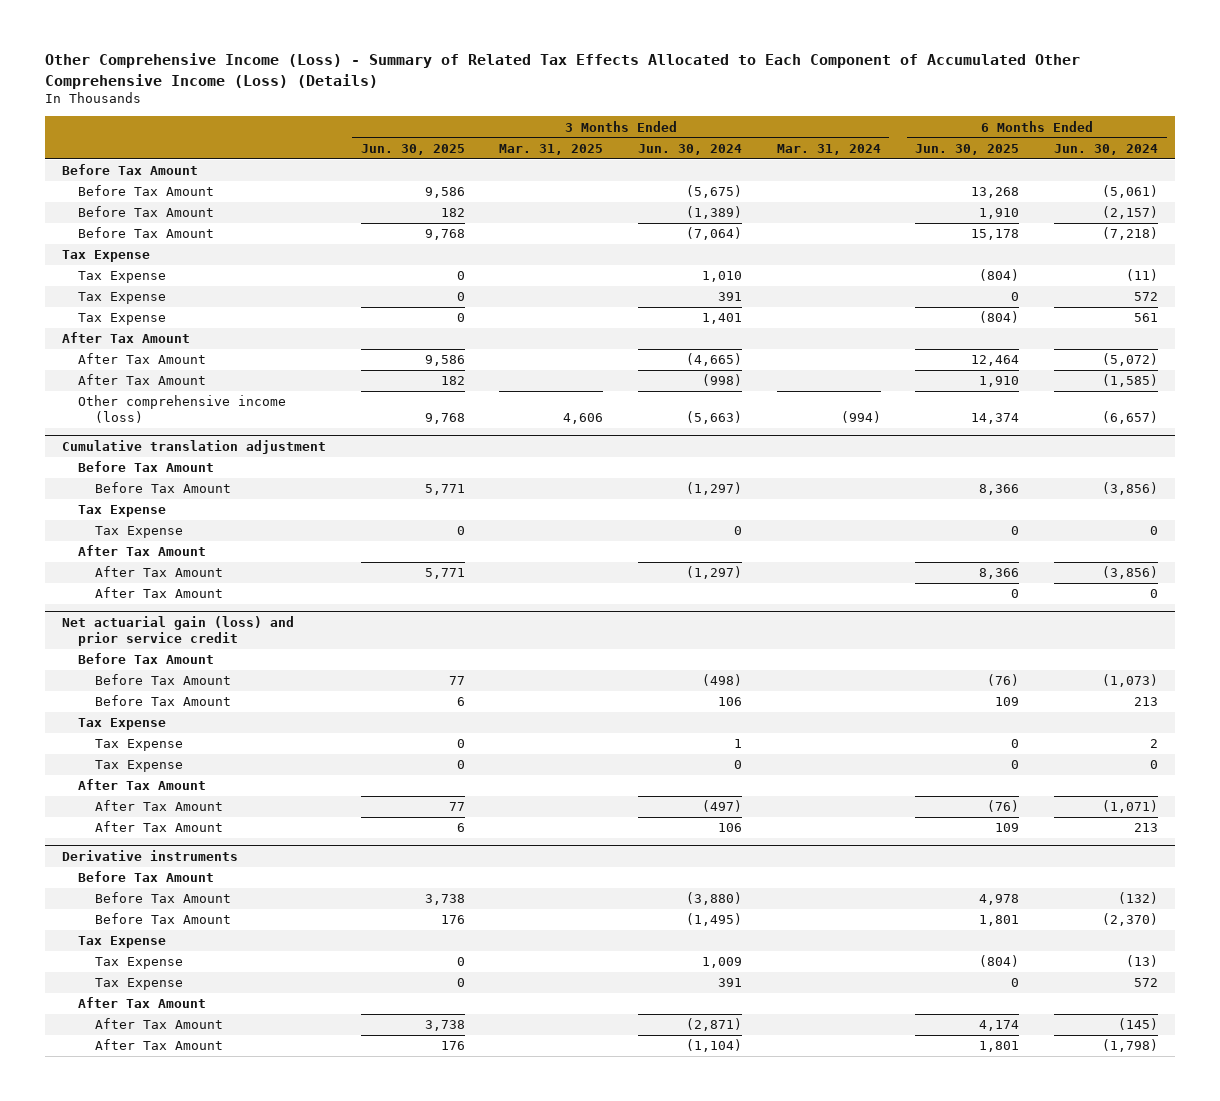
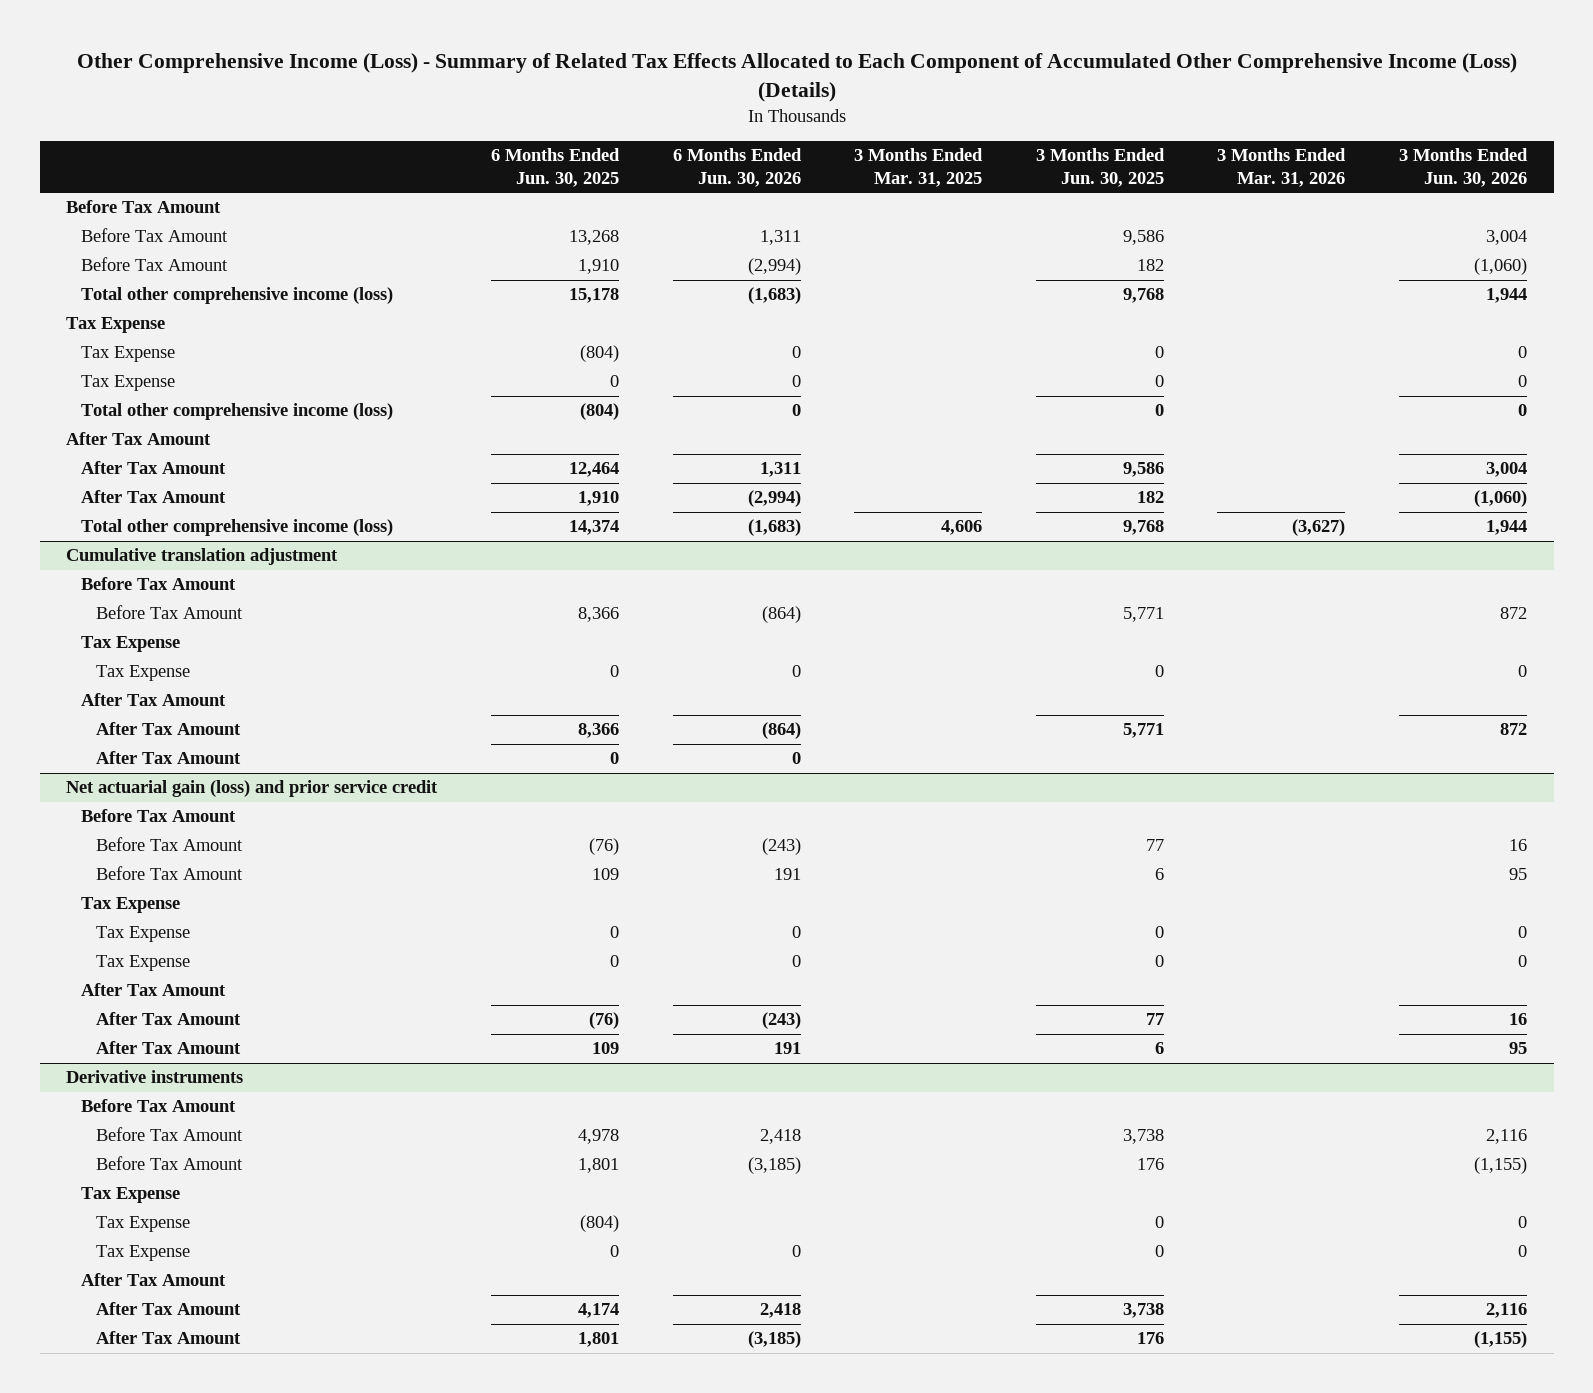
[637,144,742,156] Jun. 30, 2024 -> none
[776,144,881,156] Mar. 31, 2024 -> none
[1053,144,1158,156] Jun. 30, 2024 -> none
none -> [672,147,802,187] 6 Months Ended Jun. 30, 2026
none -> [1217,147,1347,187] 3 Months Ended Mar. 31, 2026
none -> [1398,147,1528,187] 3 Months Ended Jun. 30, 2026
[78,227,215,239] Before Tax Amount -> [81,287,394,305] Total other comprehensive income (loss)
[78,313,167,326] Tax Expense -> [81,403,394,421] Total other comprehensive income (loss)
[78,395,287,424] Other comprehensive income (loss) -> [81,519,394,537] Total other comprehensive income (loss)

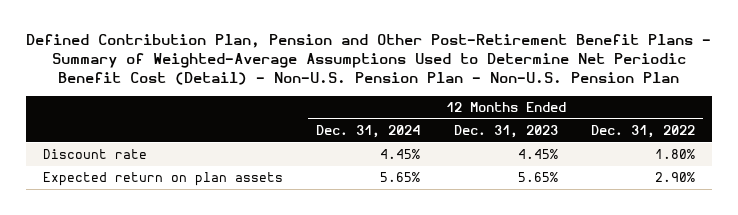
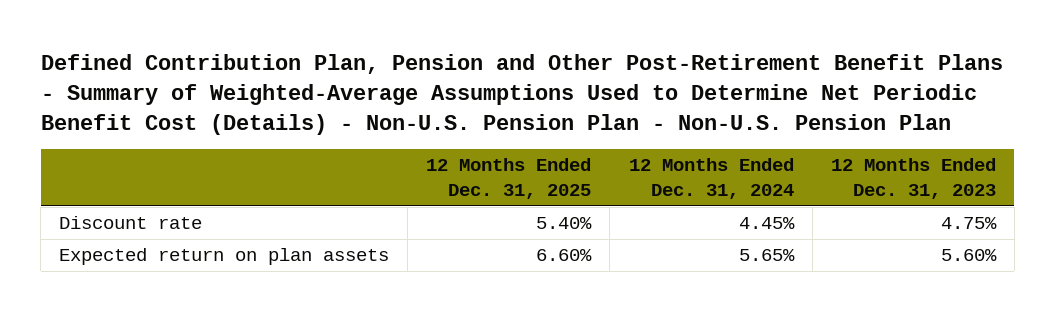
[25,34,711,86] Defined Contribution Plan, Pension and Other Post-Retirement Benefit Plans - Summary of Weighted-Average Assumptions Used to Determine Net Periodic Benefit Cost (Detail) - Non-U.S. Pension Plan - Non-U.S. Pension Plan -> [40,54,1003,135] Defined Contribution Plan, Pension and Other Post-Retirement Benefit Plans - Summary of Weighted-Average Assumptions Used to Determine Net Periodic Benefit Cost (Details) - Non-U.S. Pension Plan - Non-U.S. Pension Plan
[591,124,696,138] Dec. 31, 2022 -> none
none -> [426,158,592,199] 12 Months Ended Dec. 31, 2025
[517,149,558,160] 4.45% -> [940,217,997,230] 4.75%
[517,172,558,183] 5.65% -> [940,249,997,262] 5.60%

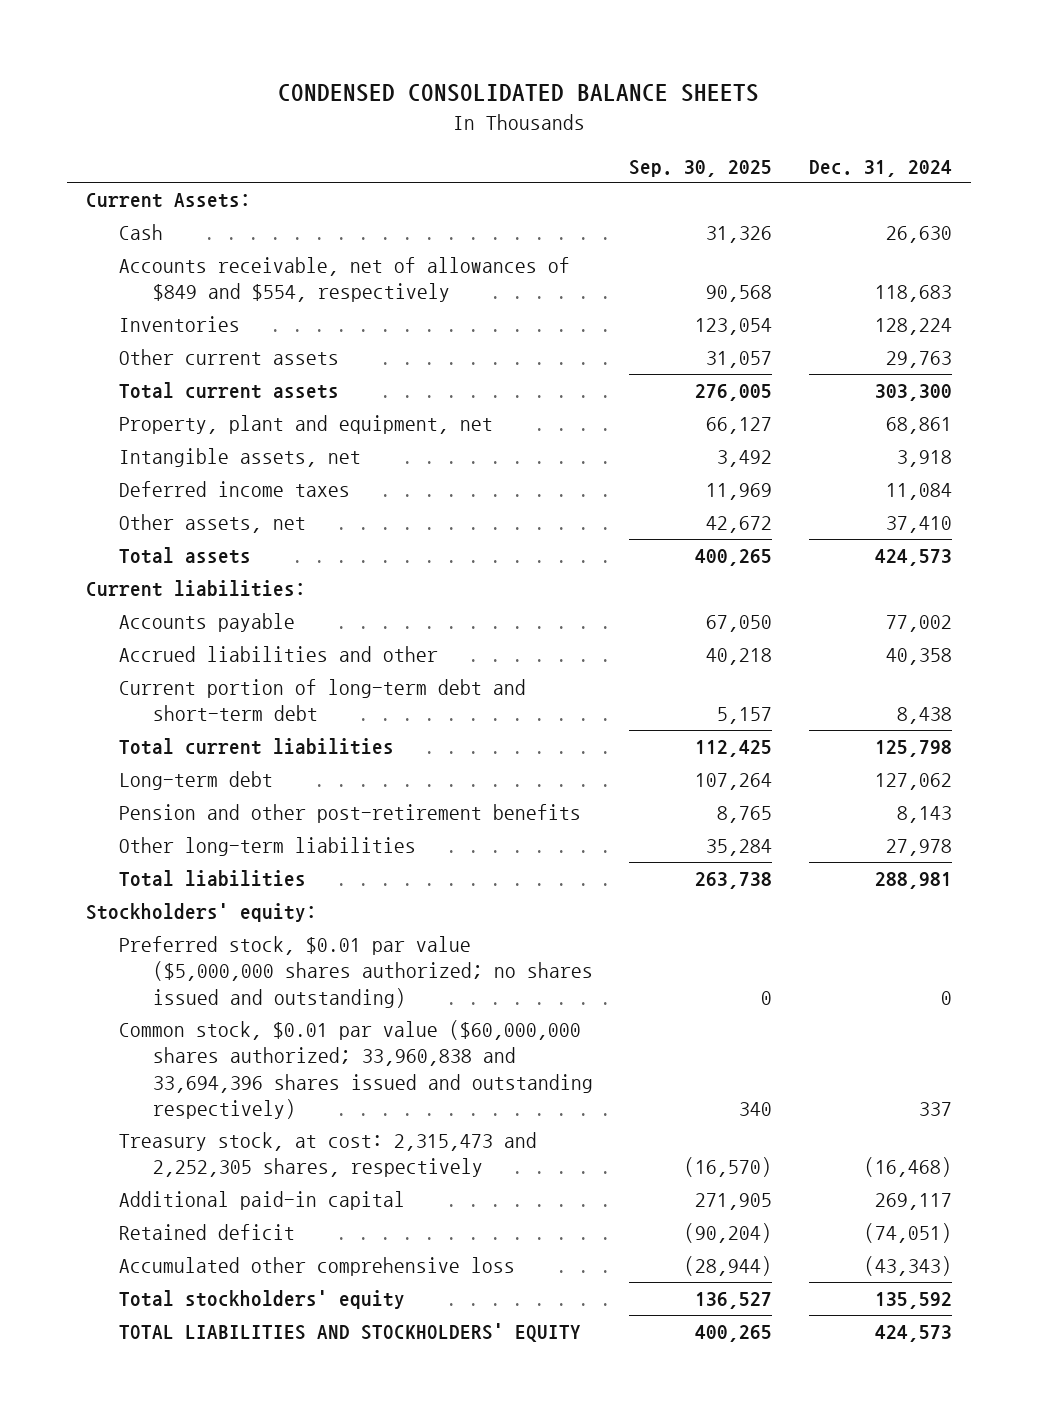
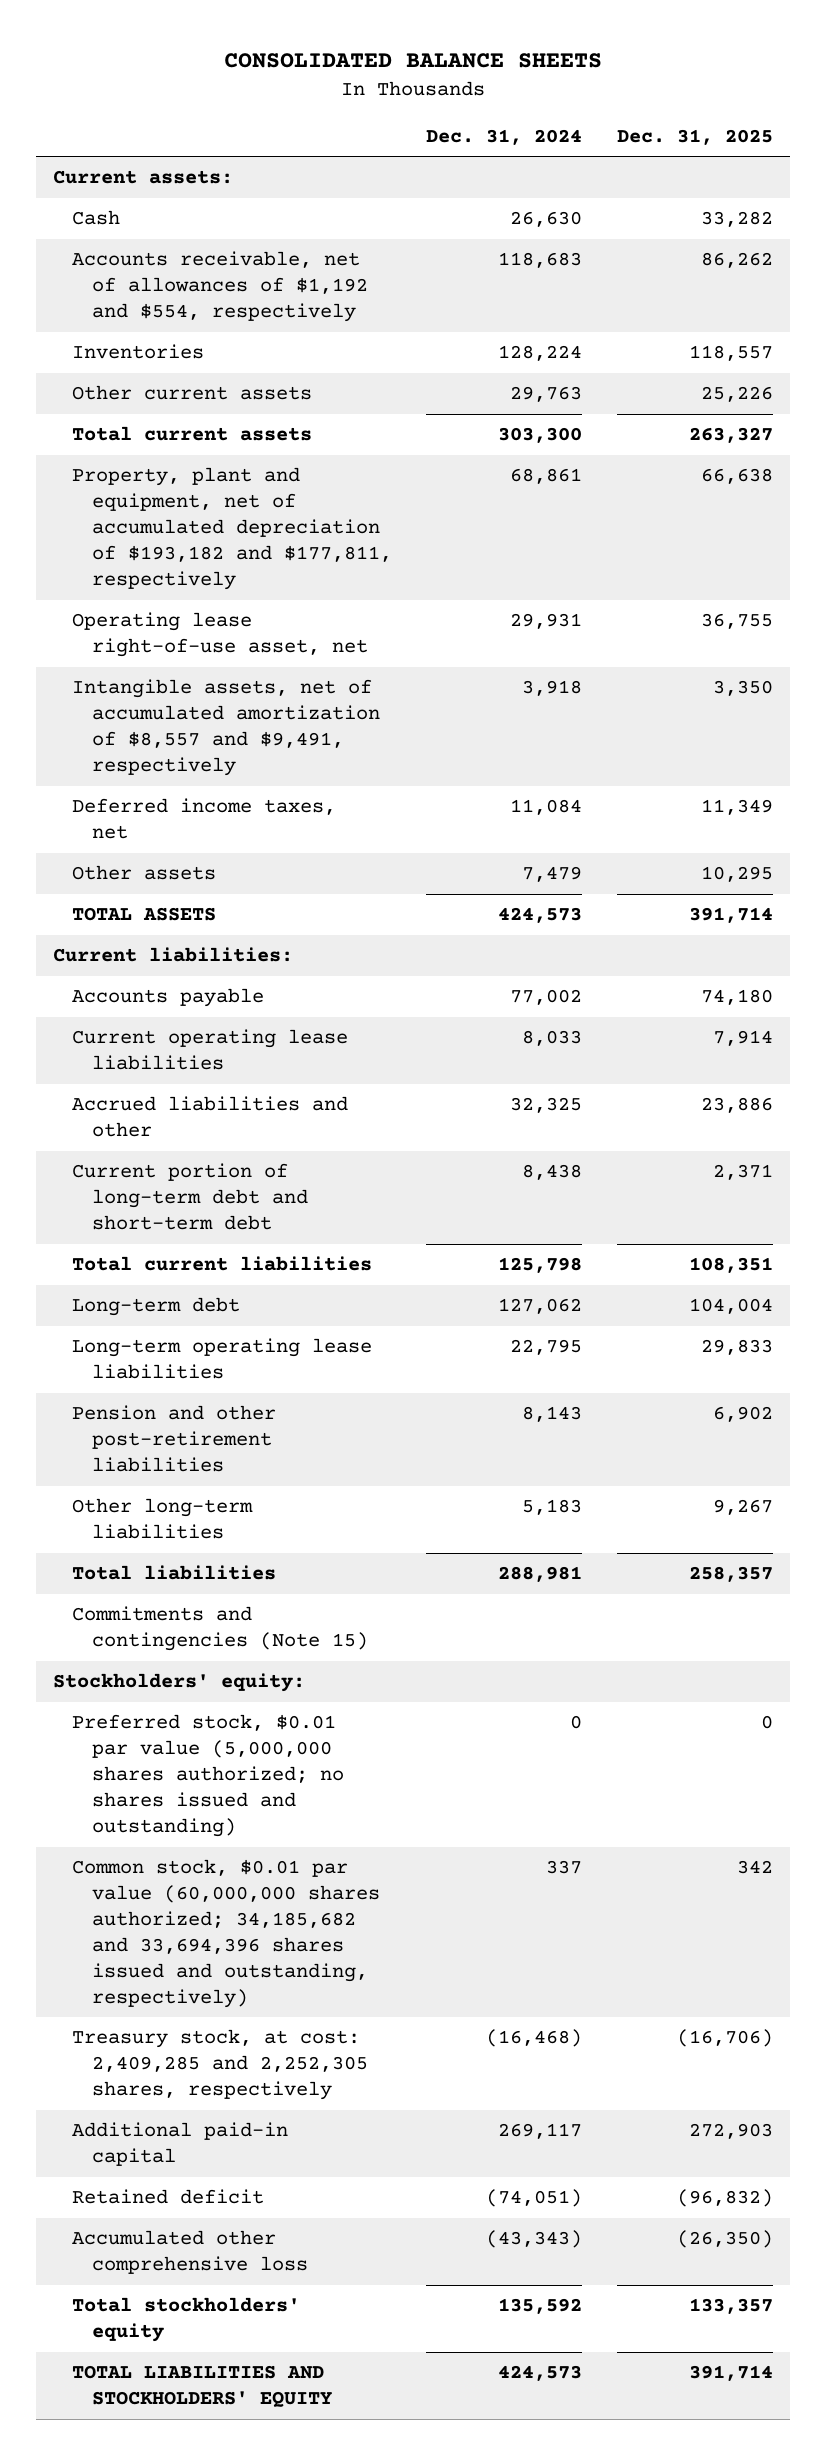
[277,84,759,103] CONDENSED CONSOLIDATED BALANCE SHEETS -> [223,53,602,69] CONSOLIDATED BALANCE SHEETS
[629,159,773,177] Sep. 30, 2025 -> none
none -> [617,128,774,145] Dec. 31, 2025
[85,193,251,209] Current Assets: -> [52,170,233,185] Current assets:
[119,257,571,303] Accounts receivable, net of allowances of $849 and $554, respectively -> [72,251,368,323] Accounts receivable, net of allowances of $1,192 and $554, respectively
[119,415,494,435] Property, plant and equipment, net -> [72,467,392,590] Property, plant and equipment, net of accumulated depreciation of $193,182 and $177,811, respectively
none -> [72,612,368,658] Operating lease right-of-use asset, net
[119,448,362,468] Intangible assets, net -> [72,679,380,777] Intangible assets, net of accumulated amortization of $8,557 and $9,491, respectively
[119,481,351,498] Deferred income taxes -> [72,798,337,840] Deferred income taxes, net
[119,514,307,534] Other assets, net -> [72,865,217,881] Other assets
[886,516,953,534] 37,410 -> [522,866,583,883] 7,479
[119,547,252,565] Total assets -> [72,907,217,922] TOTAL ASSETS
none -> [72,1029,349,1071] Current operating lease liabilities
[886,648,953,666] 40,358 -> [510,1097,583,1114] 32,325
none -> [72,1338,373,1380] Long-term operating lease liabilities
[119,804,582,824] Pension and other post-retirement benefits -> [72,1405,277,1473] Pension and other post-retirement liabilities
[886,839,953,857] 27,978 -> [522,1499,583,1516] 5,183
none -> [72,1606,368,1652] Commitments and contingencies (Note 15)
[119,936,593,1008] Preferred stock, $0.01 par value ($5,000,000 shares authorized; no shares issued and outstanding) -> [72,1714,344,1837] Preferred stock, $0.01 par value (5,000,000 shares authorized; no shares issued and outstanding)
[119,1020,593,1119] Common stock, $0.01 par value ($60,000,000 shares authorized; 33,960,838 and 33,694,396 shares issued and outstanding respectively) -> [72,1859,380,2008] Common stock, $0.01 par value (60,000,000 shares authorized; 34,185,682 and 33,694,396 shares issued and outstanding, respectively)
[119,1132,538,1178] Treasury stock, at cost: 2,315,473 and 2,252,305 shares, respectively -> [72,2029,368,2101] Treasury stock, at cost: 2,409,285 and 2,252,305 shares, respectively

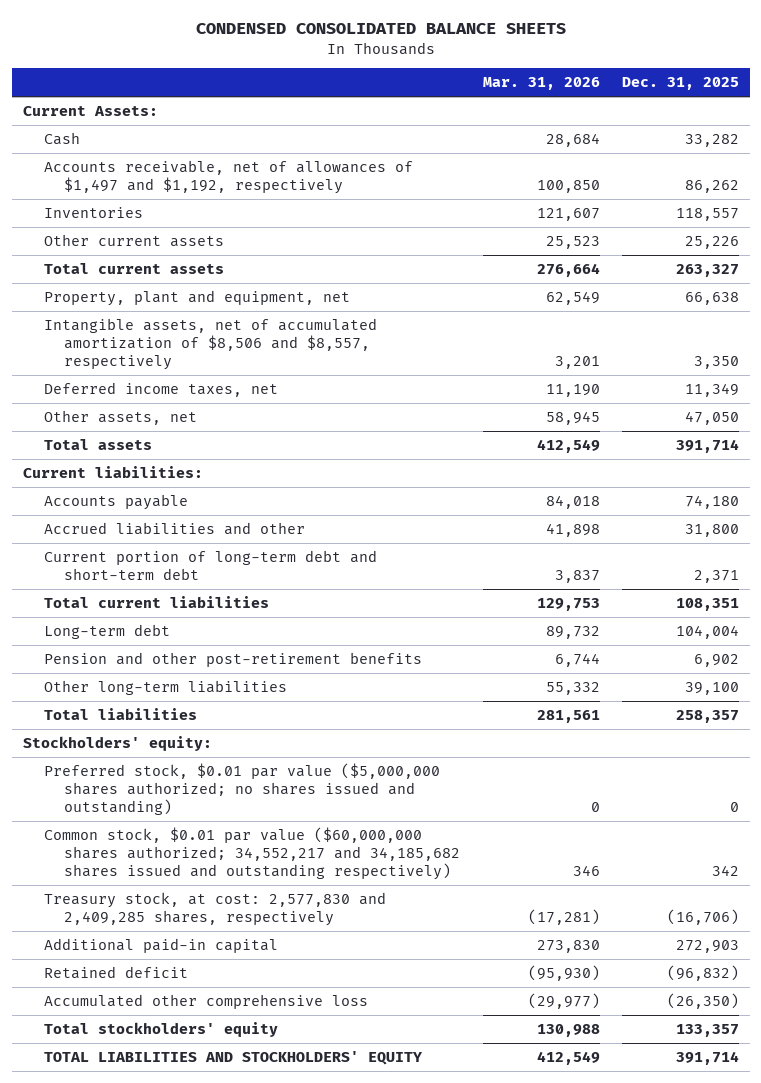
[223,53,602,69] CONSOLIDATED BALANCE SHEETS -> [195,23,566,35] CONDENSED CONSOLIDATED BALANCE SHEETS
[426,128,583,145] Dec. 31, 2024 -> none
none -> [482,77,600,91] Mar. 31, 2026
[52,170,233,185] Current assets: -> [22,106,158,117] Current Assets:
[72,251,368,323] Accounts receivable, net of allowances of $1,192 and $554, respectively -> [43,160,413,194] Accounts receivable, net of allowances of $1,497 and $1,192, respectively
[72,612,368,658] Operating lease right-of-use asset, net -> none
[72,467,392,590] Property, plant and equipment, net of accumulated depreciation of $193,182 and $177,811, respectively -> [43,290,350,307] Property, plant and equipment, net
[72,679,380,777] Intangible assets, net of accumulated amortization of $8,557 and $9,491, respectively -> [43,318,377,370] Intangible assets, net of accumulated amortization of $8,506 and $8,557, respectively
[72,865,217,881] Other assets -> [43,410,197,426] Other assets, net
[701,866,774,883] 10,295 -> [684,411,739,426] 47,050
[72,907,217,922] TOTAL ASSETS -> [43,439,152,451] Total assets
[72,1029,349,1071] Current operating lease liabilities -> none
[701,1097,774,1114] 23,886 -> [684,524,739,538] 31,800
[72,1338,373,1380] Long-term operating lease liabilities -> none
[72,1405,277,1473] Pension and other post-retirement liabilities -> [43,652,422,668] Pension and other post-retirement benefits
[713,1499,774,1516] 9,267 -> [684,682,739,696] 39,100
[72,1606,368,1652] Commitments and contingencies (Note 15) -> none
[72,1714,344,1837] Preferred stock, $0.01 par value (5,000,000 shares authorized; no shares issued and outstanding) -> [43,763,440,815] Preferred stock, $0.01 par value ($5,000,000 shares authorized; no shares issued and outstanding)
[72,1859,380,2008] Common stock, $0.01 par value (60,000,000 shares authorized; 34,185,682 and 33,694,396 shares issued and outstanding, respectively) -> [43,827,461,880] Common stock, $0.01 par value ($60,000,000 shares authorized; 34,552,217 and 34,185,682 shares issued and outstanding respectively)
[72,2029,368,2101] Treasury stock, at cost: 2,409,285 and 2,252,305 shares, respectively -> [43,892,386,926] Treasury stock, at cost: 2,577,830 and 2,409,285 shares, respectively

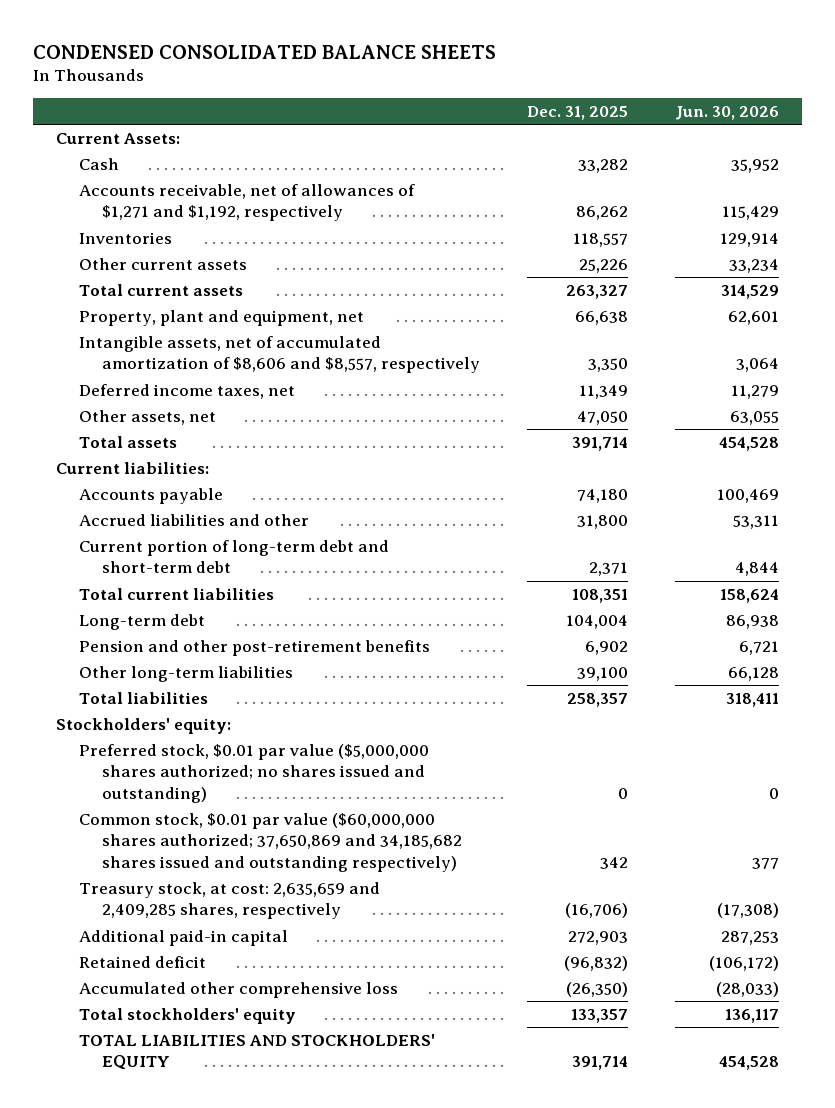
[482,77,600,91] Mar. 31, 2026 -> none
none -> [674,106,779,121] Jun. 30, 2026
[43,160,413,194] Accounts receivable, net of allowances of $1,497 and $1,192, respectively -> [79,183,416,222] Accounts receivable, net of allowances of $1,271 and $1,192, respectively
[43,318,377,370] Intangible assets, net of accumulated amortization of $8,506 and $8,557, respectively -> [79,335,481,374] Intangible assets, net of accumulated amortization of $8,606 and $8,557, respectively
[43,827,461,880] Common stock, $0.01 par value ($60,000,000 shares authorized; 34,552,217 and 34,185,682 shares issued and outstanding respectively) -> [79,812,463,872] Common stock, $0.01 par value ($60,000,000 shares authorized; 37,650,869 and 34,185,682 shares issued and outstanding respectively)
[43,892,386,926] Treasury stock, at cost: 2,577,830 and 2,409,285 shares, respectively -> [79,881,381,920] Treasury stock, at cost: 2,635,659 and 2,409,285 shares, respectively

